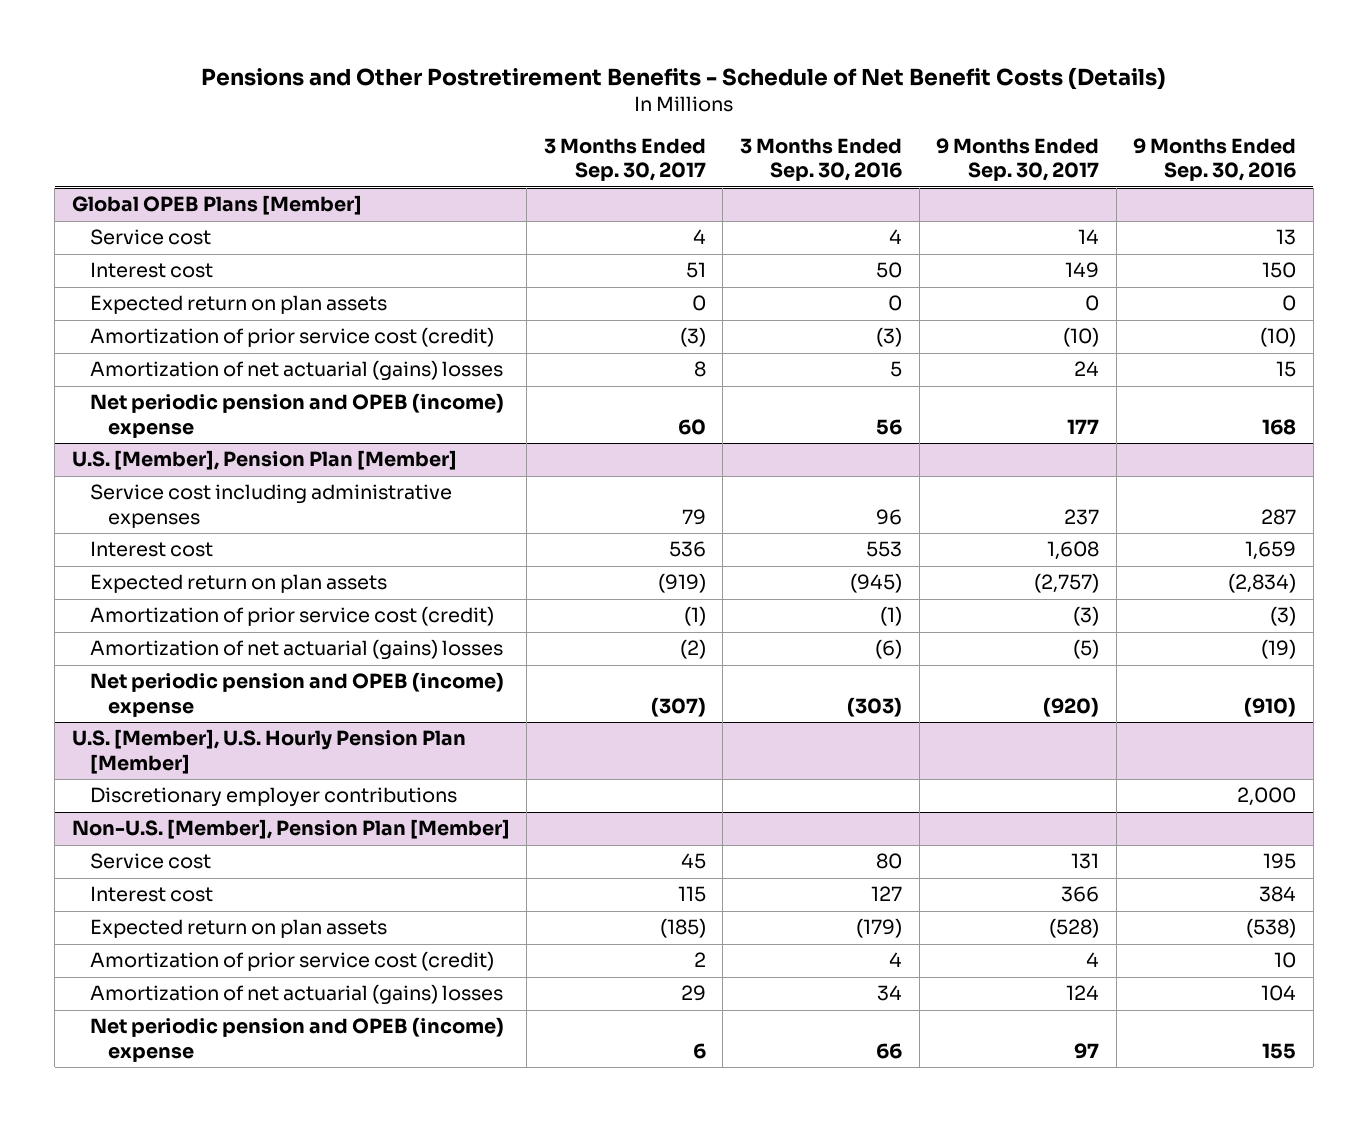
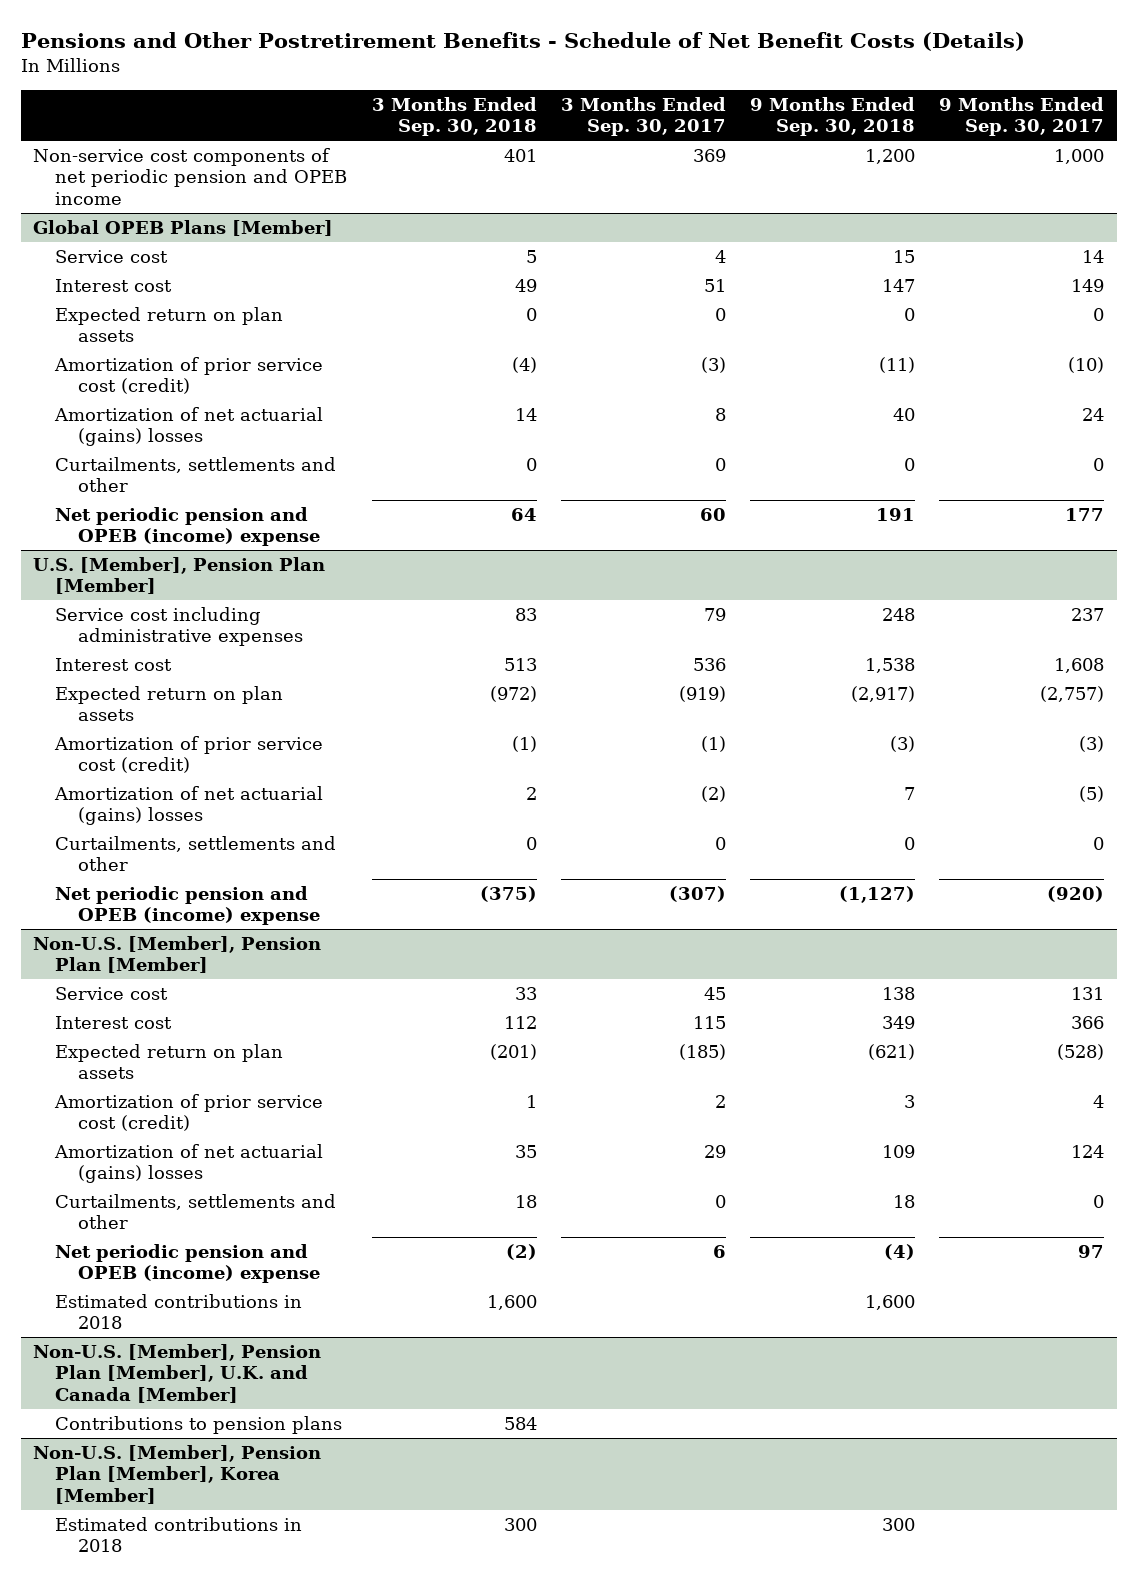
[739,138,902,182] 3 Months Ended Sep. 30, 2016 -> none
[1133,138,1297,182] 9 Months Ended Sep. 30, 2016 -> none
none -> [371,96,537,137] 3 Months Ended Sep. 30, 2018
none -> [750,96,916,137] 9 Months Ended Sep. 30, 2018
none -> [32,147,348,205] Non-service cost components of net periodic pension and OPEB income
none -> [55,456,337,493] Curtailments, settlements and other
none -> [55,835,337,872] Curtailments, settlements and other
[71,729,466,774] U.S. [Member], U.S. Hourly Pension Plan [Member] -> none
[90,787,458,808] Discretionary employer contributions -> none
none -> [55,1193,337,1230] Curtailments, settlements and other
none -> [55,1293,303,1330] Estimated contributions in 2018
none -> [32,1343,321,1403] Non-U.S. [Member], Pension Plan [Member], U.K. and Canada [Member]
none -> [55,1415,343,1434] Contributions to pension plans
none -> [32,1444,321,1504] Non-U.S. [Member], Pension Plan [Member], Korea [Member]
none -> [55,1516,303,1553] Estimated contributions in 2018

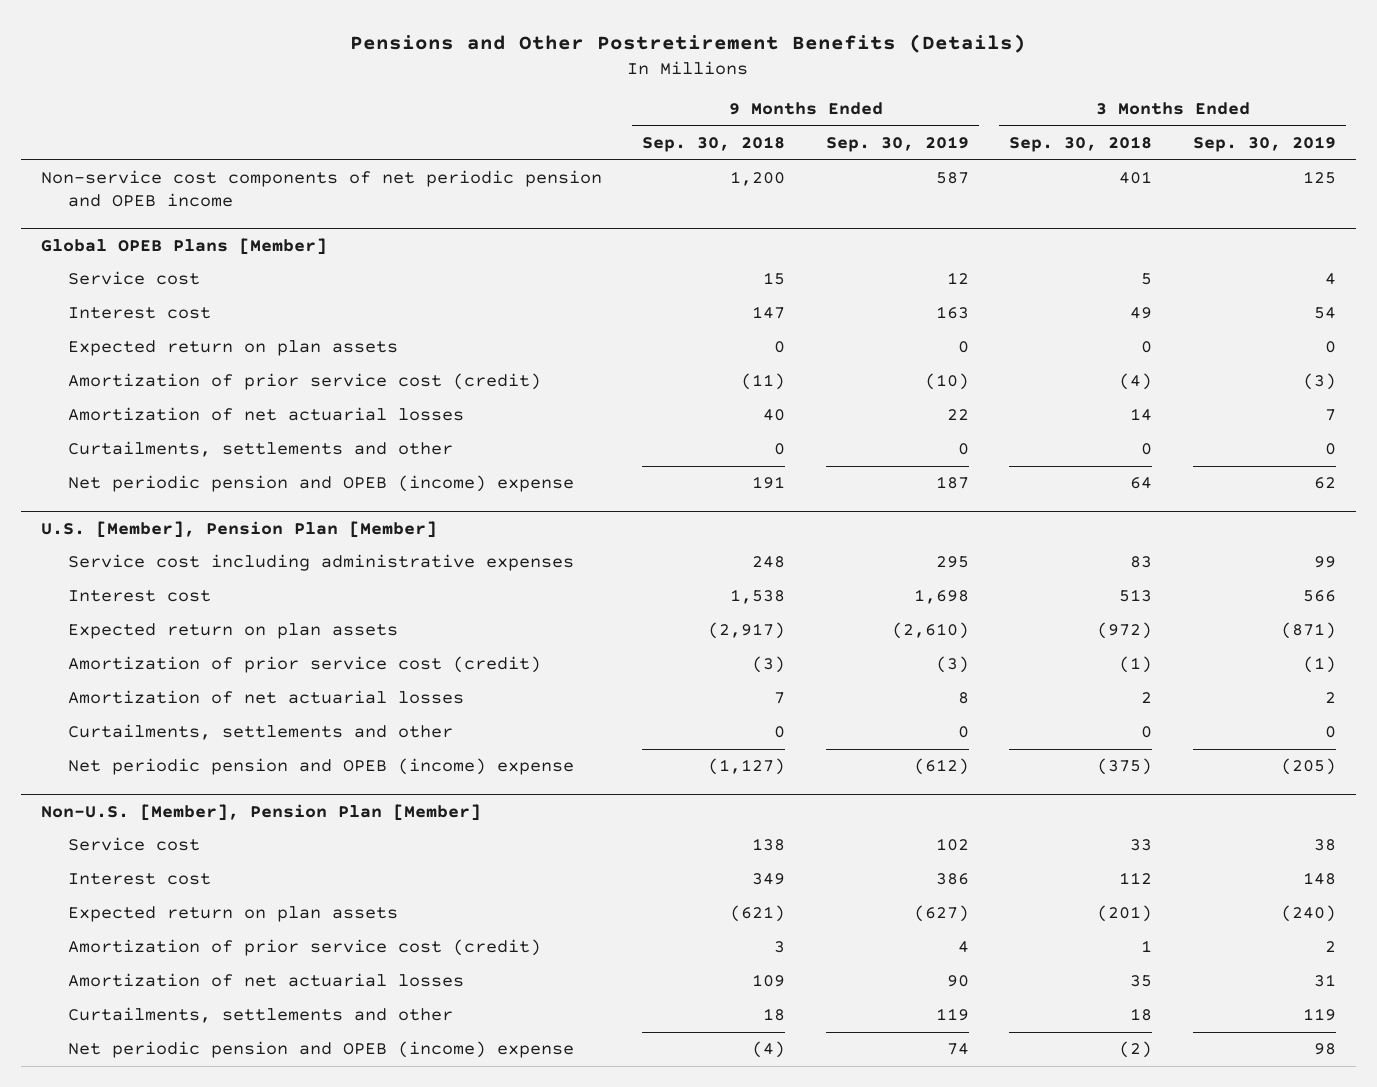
[20,32,1025,52] Pensions and Other Postretirement Benefits - Schedule of Net Benefit Costs (Details) -> [350,33,1027,53] Pensions and Other Postretirement Benefits (Details)
[560,96,726,137] 3 Months Ended Sep. 30, 2017 -> none
[939,96,1105,137] 9 Months Ended Sep. 30, 2017 -> none
none -> [825,136,969,153] Sep. 30, 2019
none -> [1192,136,1336,153] Sep. 30, 2019
[54,406,324,447] Amortization of net actuarial (gains) losses -> [67,407,464,422] Amortization of net actuarial losses
[54,785,324,826] Amortization of net actuarial (gains) losses -> [67,690,464,705] Amortization of net actuarial losses
[54,1143,324,1184] Amortization of net actuarial (gains) losses -> [67,973,464,988] Amortization of net actuarial losses
[55,1293,303,1330] Estimated contributions in 2018 -> none
[32,1343,321,1403] Non-U.S. [Member], Pension Plan [Member], U.K. and Canada [Member] -> none
[55,1415,343,1434] Contributions to pension plans -> none
[32,1444,321,1504] Non-U.S. [Member], Pension Plan [Member], Korea [Member] -> none
[55,1516,303,1553] Estimated contributions in 2018 -> none

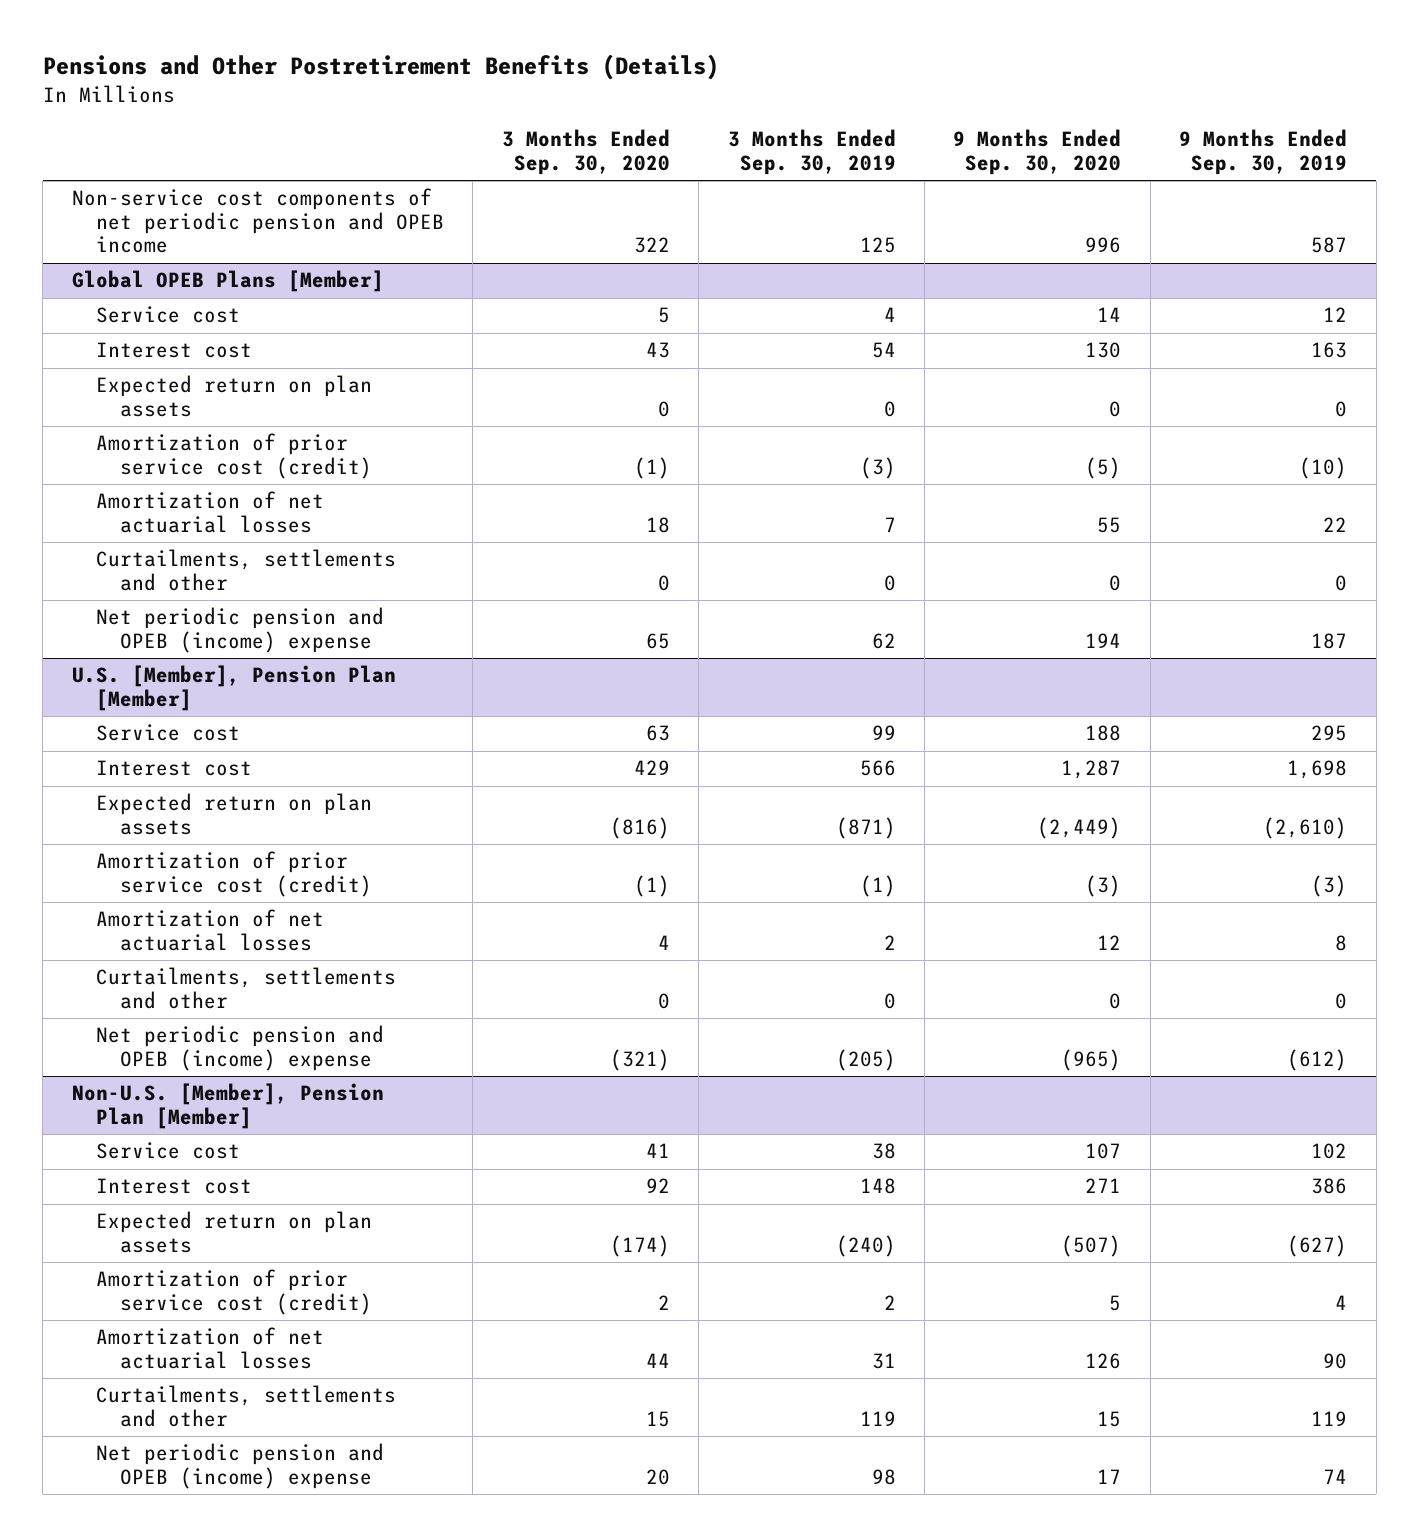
[642,136,786,153] Sep. 30, 2018 -> none
[1009,136,1153,153] Sep. 30, 2018 -> none
none -> [501,129,670,175] 3 Months Ended Sep. 30, 2020
none -> [953,129,1122,175] 9 Months Ended Sep. 30, 2020
[67,554,574,572] Service cost including administrative expenses -> [95,724,240,742] Service cost

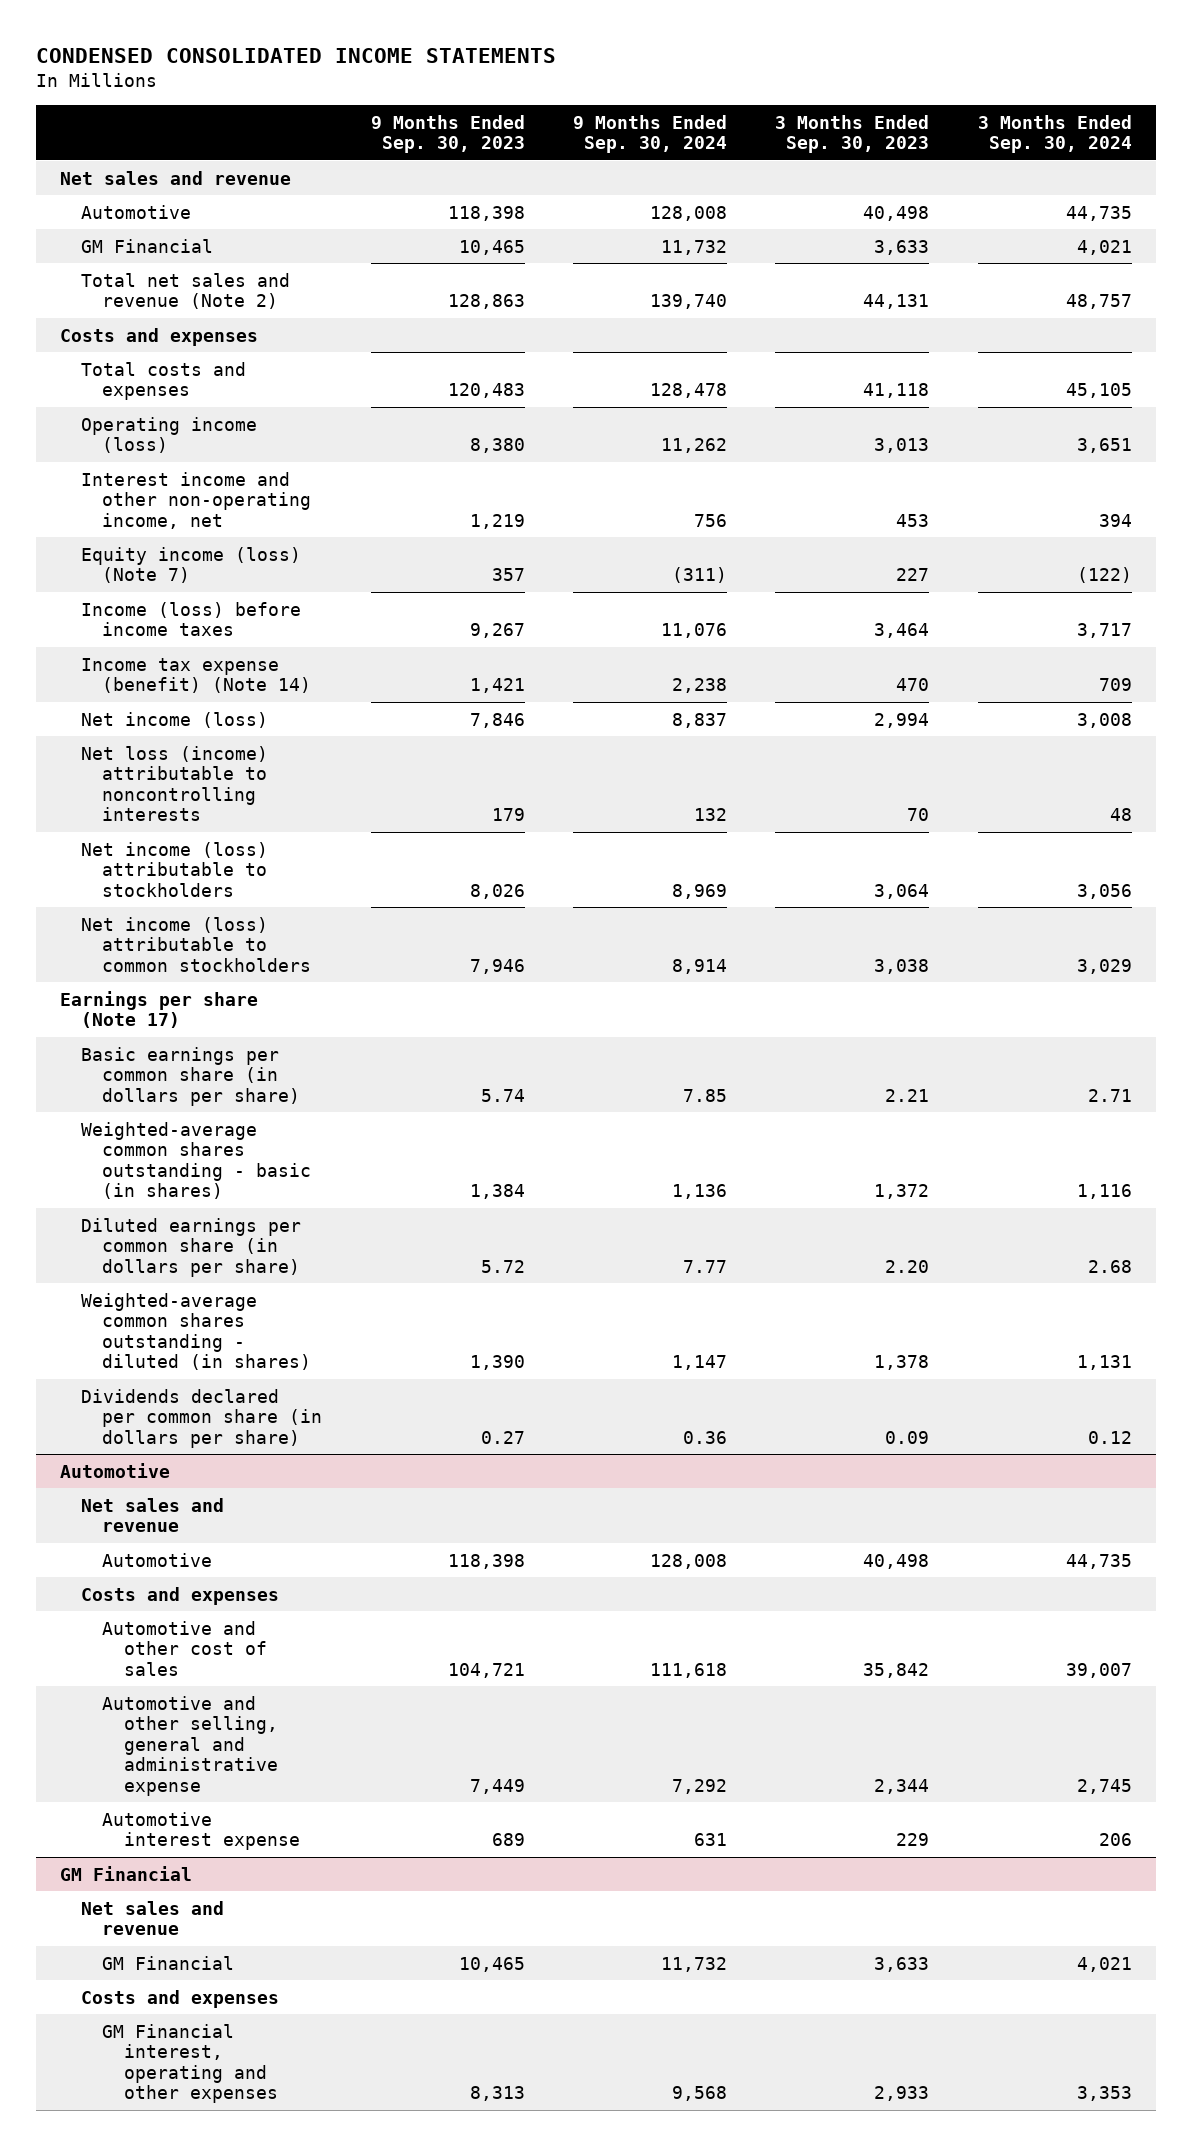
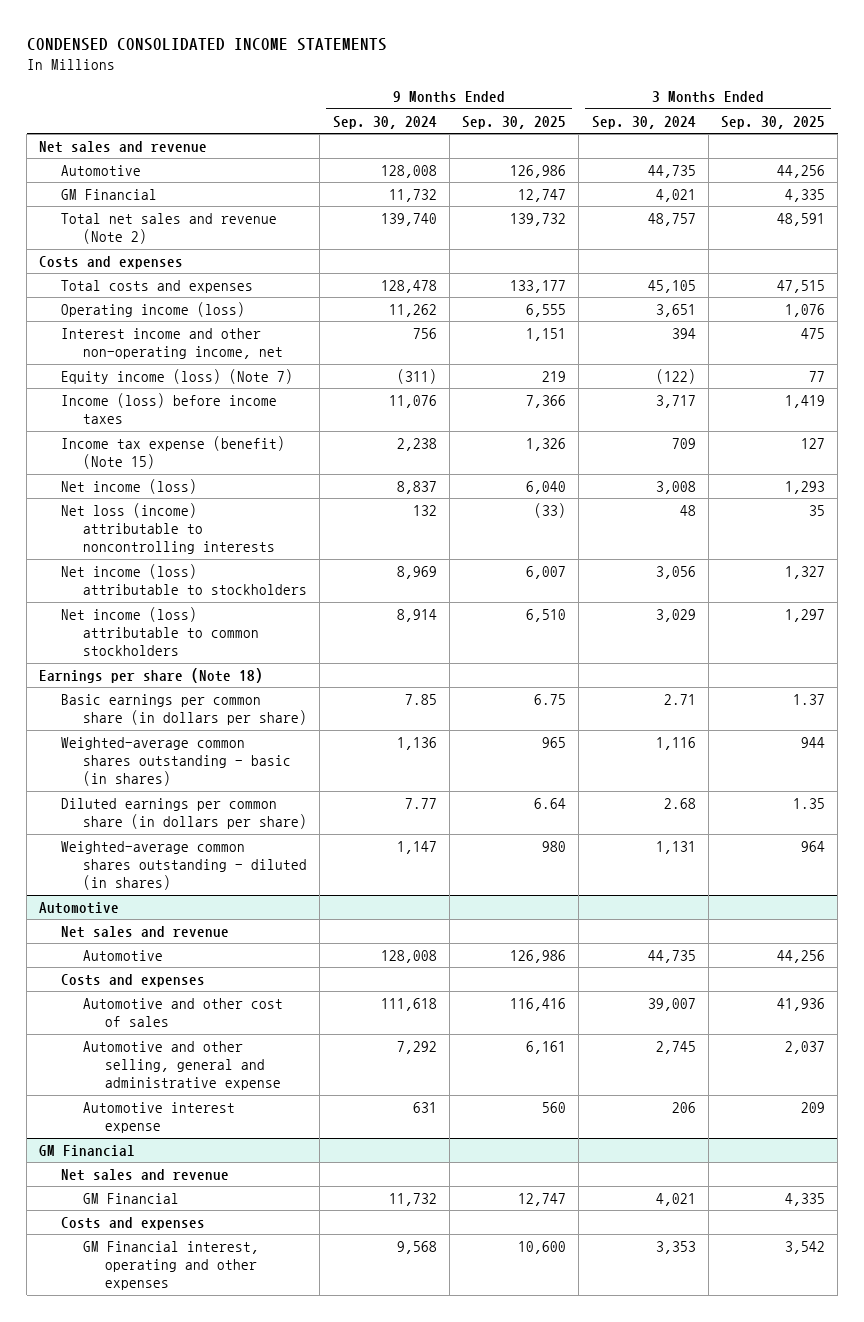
[370,114,525,154] 9 Months Ended Sep. 30, 2023 -> none
[775,114,930,154] 3 Months Ended Sep. 30, 2023 -> none
none -> [462,115,567,129] Sep. 30, 2025
none -> [720,115,825,129] Sep. 30, 2025
[81,657,312,694] Income tax expense (benefit) (Note 14) -> [61,435,286,469] Income tax expense (benefit) (Note 15)
[59,990,258,1029] Earnings per share (Note 17) -> [39,667,264,683] Earnings per share (Note 18)
[81,1388,323,1448] Dividends declared per common share (in dollars per share) -> none

